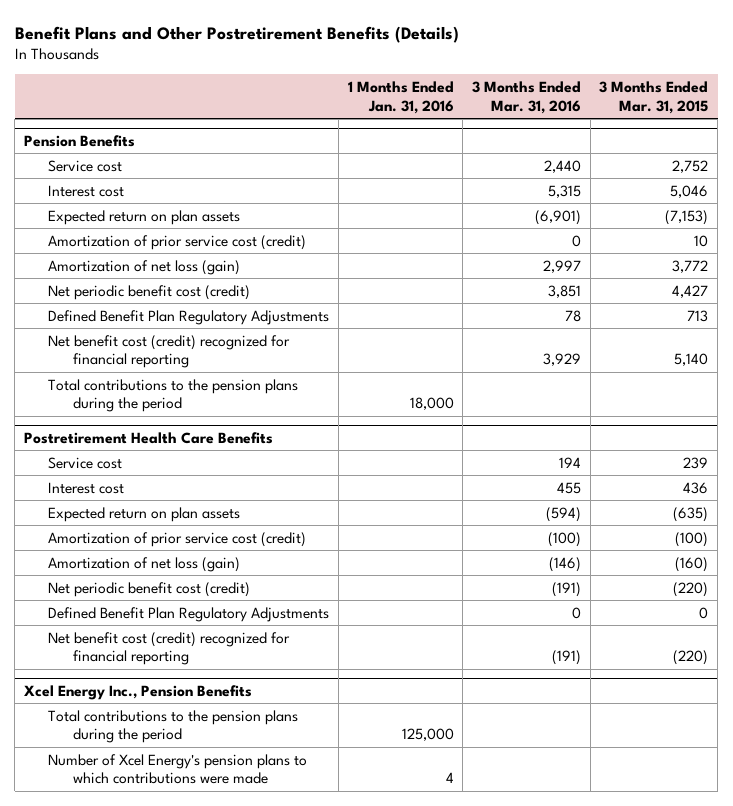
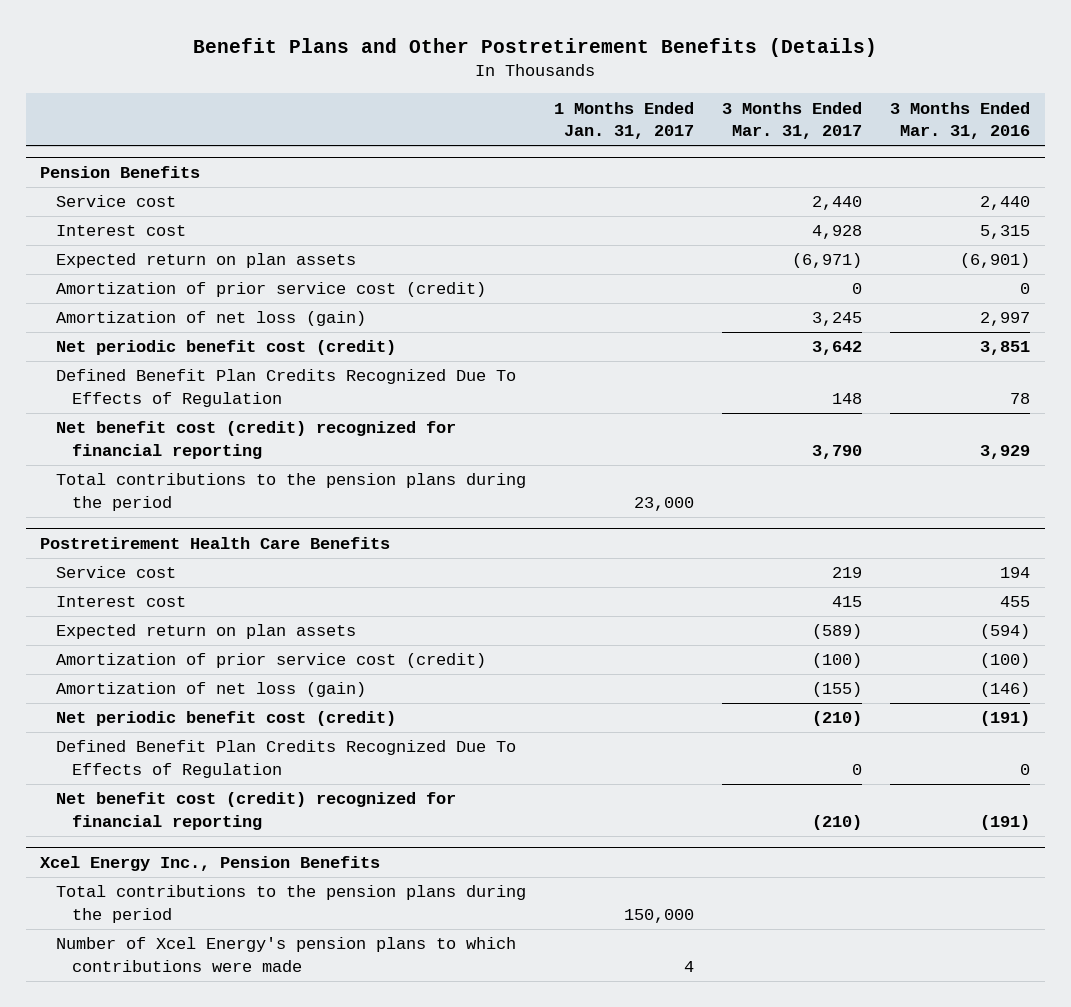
[347,80,454,114] 1 Months Ended Jan. 31, 2016 -> none
[599,80,709,114] 3 Months Ended Mar. 31, 2015 -> none
none -> [554,101,695,139] 1 Months Ended Jan. 31, 2017
none -> [722,101,863,139] 3 Months Ended Mar. 31, 2017
[48,309,330,325] Defined Benefit Plan Regulatory Adjustments -> none
none -> [56,369,517,407] Defined Benefit Plan Credits Recognized Due To Effects of Regulation
[48,606,330,622] Defined Benefit Plan Regulatory Adjustments -> none
none -> [56,740,517,778] Defined Benefit Plan Credits Recognized Due To Effects of Regulation

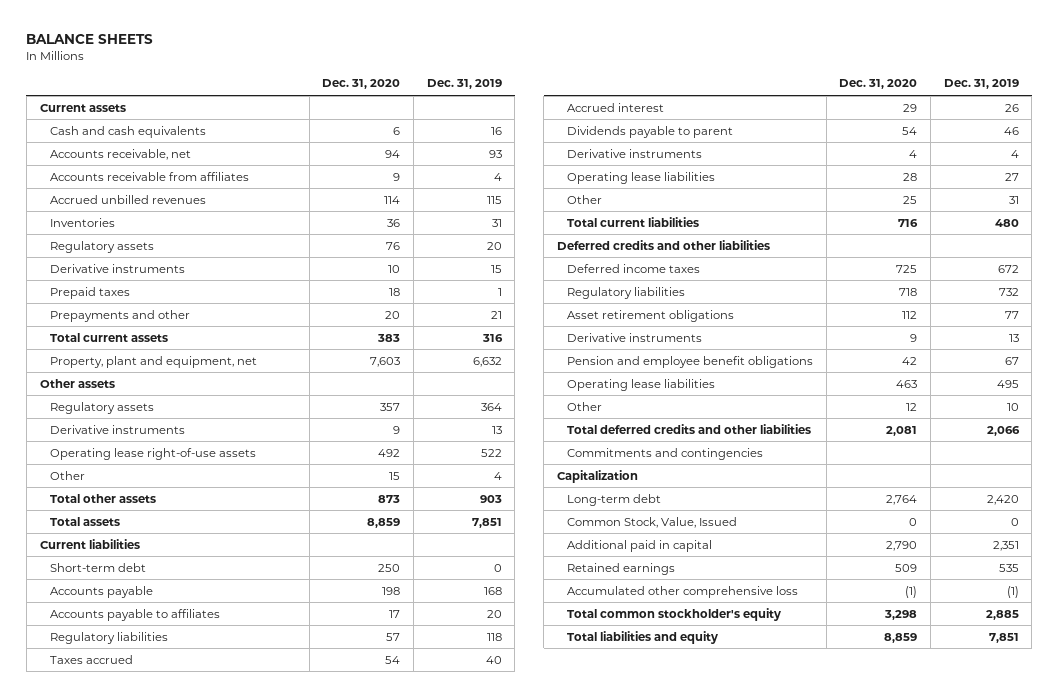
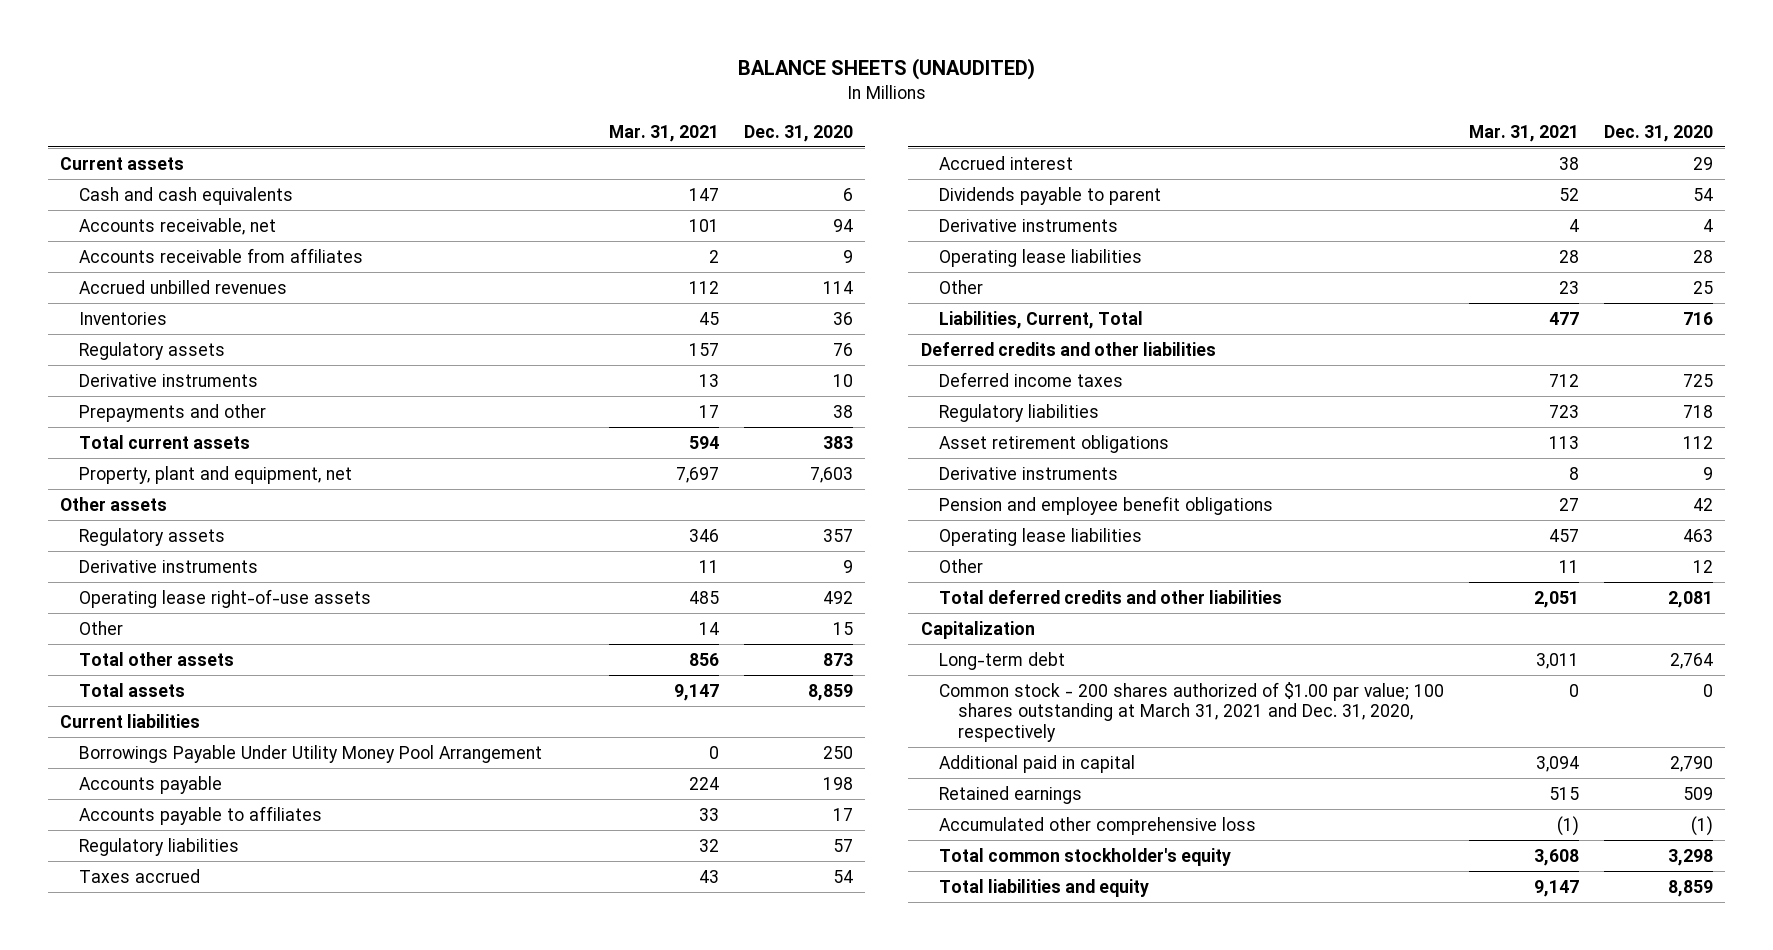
[26,34,154,45] BALANCE SHEETS -> [737,58,1035,81] BALANCE SHEETS (UNAUDITED)
[426,79,502,90] Dec. 31, 2019 -> none
none -> [608,124,719,142] Mar. 31, 2021
[49,286,130,299] Prepaid taxes -> none
[385,310,401,319] 20 -> [832,404,853,418] 38
[49,562,146,572] Short-term debt -> none
none -> [78,744,542,763] Borrowings Payable Under Utility Money Pool Arrangement
[567,216,700,227] Total current liabilities -> [939,310,1144,329] Liabilities, Current, Total
[567,447,764,460] Commitments and contingencies -> none
[567,516,738,528] Common Stock, Value, Issued -> [939,681,1445,743] Common stock - 200 shares authorized of $1.00 par value; 100 shares outstanding at March 31, 2021 and Dec. 31, 2020, respectively

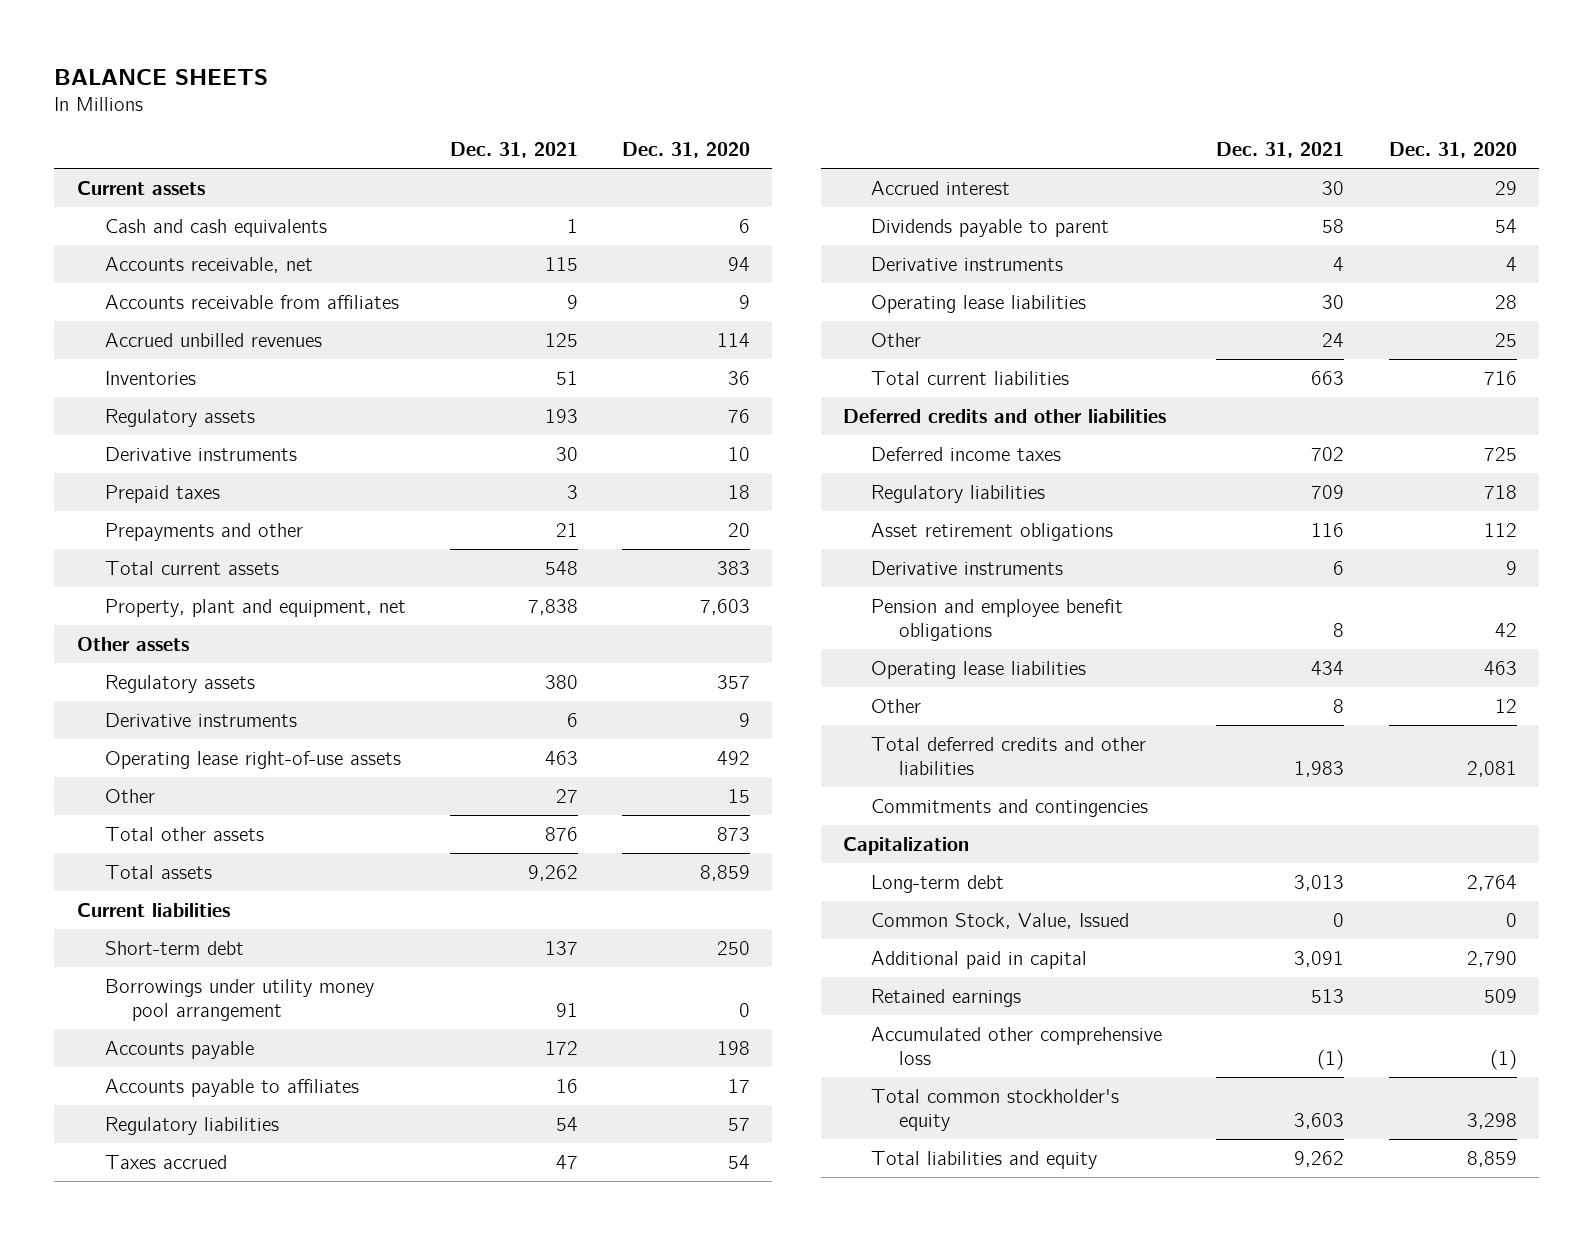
[737,58,1035,81] BALANCE SHEETS (UNAUDITED) -> [54,68,269,85] BALANCE SHEETS
[608,124,719,142] Mar. 31, 2021 -> none
none -> [449,141,578,158] Dec. 31, 2021
none -> [104,484,220,503] Prepaid taxes
[832,404,853,418] 38 -> [728,522,751,537] 20
none -> [104,940,244,955] Short-term debt
[78,744,542,763] Borrowings Payable Under Utility Money Pool Arrangement -> [104,978,374,1021] Borrowings under utility money pool arrangement
[822,745,853,759] 250 -> [739,1002,751,1017] 0
[939,310,1144,329] Liabilities, Current, Total -> [871,370,1070,385] Total current liabilities
none -> [871,798,1149,817] Commitments and contingencies
[939,681,1445,743] Common stock - 200 shares authorized of $1.00 par value; 100 shares outstanding at March 31, 2021 and Dec. 31, 2020, respectively -> [871,912,1130,929] Common Stock, Value, Issued

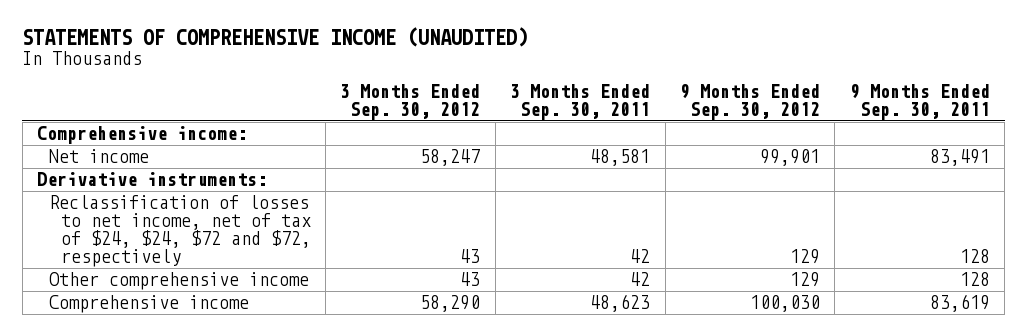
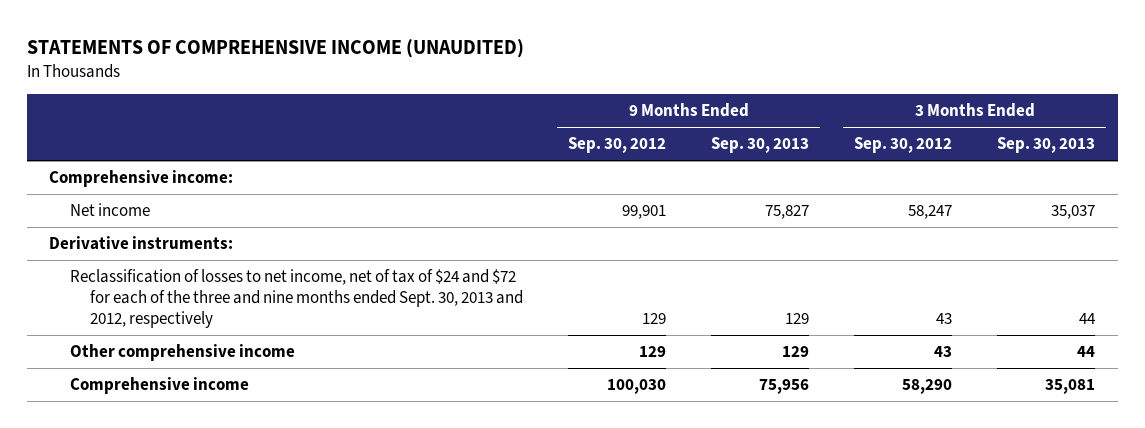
[510,84,651,121] 3 Months Ended Sep. 30, 2011 -> none
[849,84,990,121] 9 Months Ended Sep. 30, 2011 -> none
none -> [711,137,810,154] Sep. 30, 2013
none -> [997,137,1096,154] Sep. 30, 2013
[48,195,311,268] Reclassification of losses to net income, net of tax of $24, $24, $72 and $72, respectively -> [69,269,523,328] Reclassification of losses to net income, net of tax of $24 and $72 for each of the three and nine months ended Sept. 30, 2013 and 2012, respectively

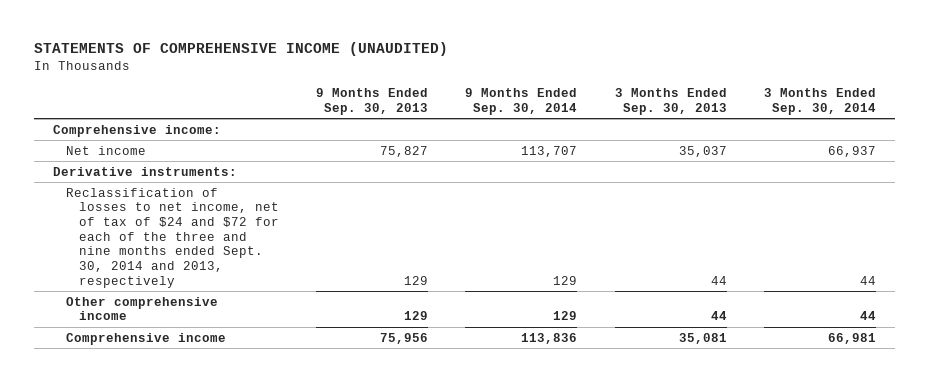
[567,137,666,154] Sep. 30, 2012 -> none
[854,137,953,154] Sep. 30, 2012 -> none
none -> [465,88,578,115] 9 Months Ended Sep. 30, 2014
none -> [763,88,876,115] 3 Months Ended Sep. 30, 2014
[69,269,523,328] Reclassification of losses to net income, net of tax of $24 and $72 for each of the three and nine months ended Sept. 30, 2013 and 2012, respectively -> [65,187,279,288] Reclassification of losses to net income, net of tax of $24 and $72 for each of the three and nine months ended Sept. 30, 2014 and 2013, respectively

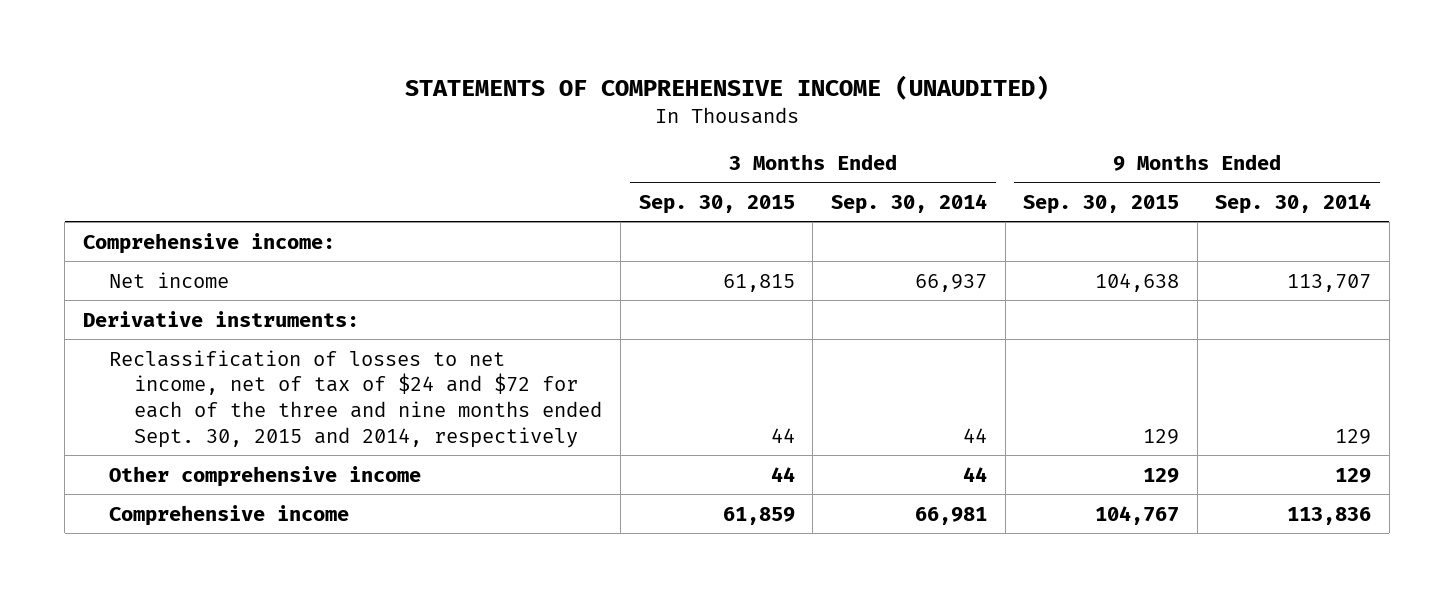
[316,88,429,115] 9 Months Ended Sep. 30, 2013 -> none
[614,88,727,115] 3 Months Ended Sep. 30, 2013 -> none
none -> [638,194,795,214] Sep. 30, 2015
none -> [1023,194,1180,214] Sep. 30, 2015
[65,187,279,288] Reclassification of losses to net income, net of tax of $24 and $72 for each of the three and nine months ended Sept. 30, 2014 and 2013, respectively -> [108,349,603,448] Reclassification of losses to net income, net of tax of $24 and $72 for each of the three and nine months ended Sept. 30, 2015 and 2014, respectively

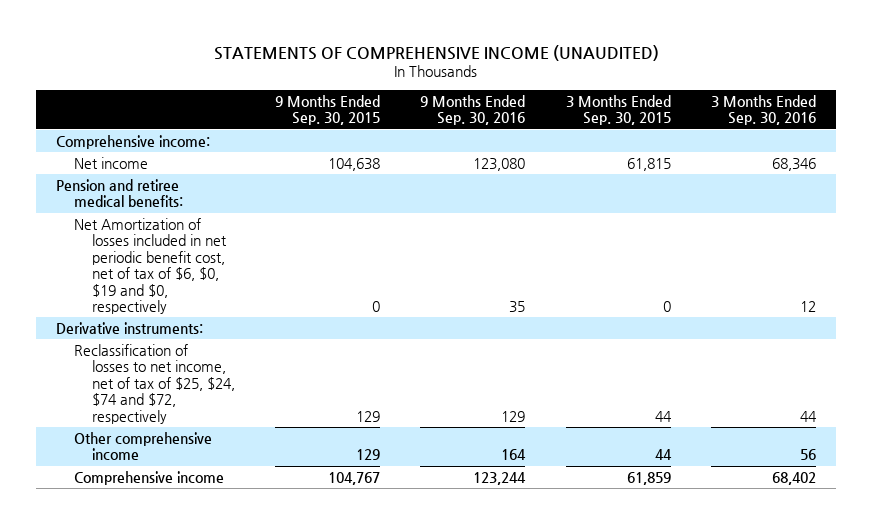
[830,193,987,214] Sep. 30, 2014 -> none
[1215,193,1372,214] Sep. 30, 2014 -> none
none -> [420,94,526,126] 9 Months Ended Sep. 30, 2016
none -> [710,94,816,126] 3 Months Ended Sep. 30, 2016
none -> [56,178,184,208] Pension and retiree medical benefits:
none -> [74,217,228,315] Net Amortization of losses included in net periodic benefit cost, net of tax of $6, $0, $19 and $0, respectively
[108,349,603,448] Reclassification of losses to net income, net of tax of $24 and $72 for each of the three and nine months ended Sept. 30, 2015 and 2014, respectively -> [74,343,236,424] Reclassification of losses to net income, net of tax of $25, $24, $74 and $72, respectively

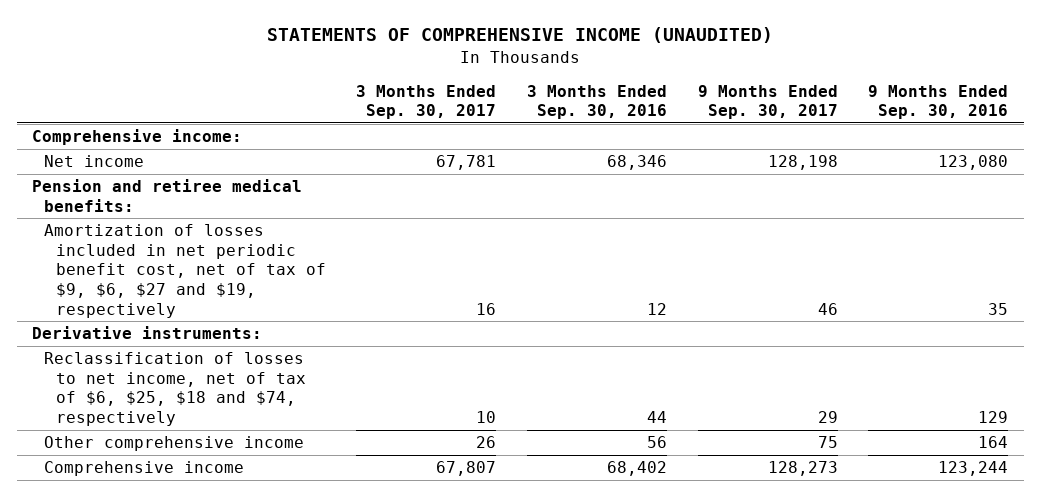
[275,94,381,126] 9 Months Ended Sep. 30, 2015 -> none
[565,94,671,126] 3 Months Ended Sep. 30, 2015 -> none
none -> [356,84,497,120] 3 Months Ended Sep. 30, 2017
none -> [697,84,838,120] 9 Months Ended Sep. 30, 2017
[74,217,228,315] Net Amortization of losses included in net periodic benefit cost, net of tax of $6, $0, $19 and $0, respectively -> [43,224,326,318] Amortization of losses included in net periodic benefit cost, net of tax of $9, $6, $27 and $19, respectively
[74,343,236,424] Reclassification of losses to net income, net of tax of $25, $24, $74 and $72, respectively -> [43,352,306,427] Reclassification of losses to net income, net of tax of $6, $25, $18 and $74, respectively

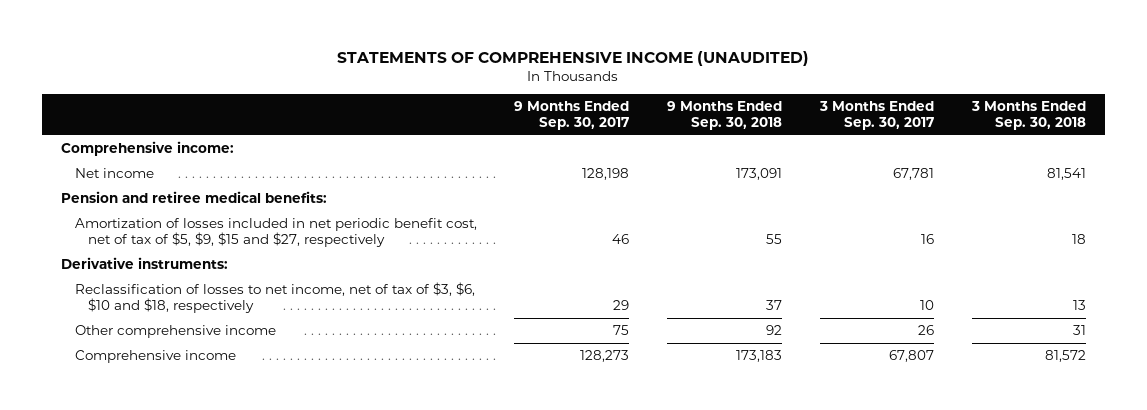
[526,84,667,120] 3 Months Ended Sep. 30, 2016 -> none
[868,84,1009,120] 9 Months Ended Sep. 30, 2016 -> none
none -> [667,100,783,131] 9 Months Ended Sep. 30, 2018
none -> [970,100,1086,131] 3 Months Ended Sep. 30, 2018
[43,224,326,318] Amortization of losses included in net periodic benefit cost, net of tax of $9, $6, $27 and $19, respectively -> [74,218,477,248] Amortization of losses included in net periodic benefit cost, net of tax of $5, $9, $15 and $27, respectively
[43,352,306,427] Reclassification of losses to net income, net of tax of $6, $25, $18 and $74, respectively -> [74,282,475,314] Reclassification of losses to net income, net of tax of $3, $6, $10 and $18, respectively

